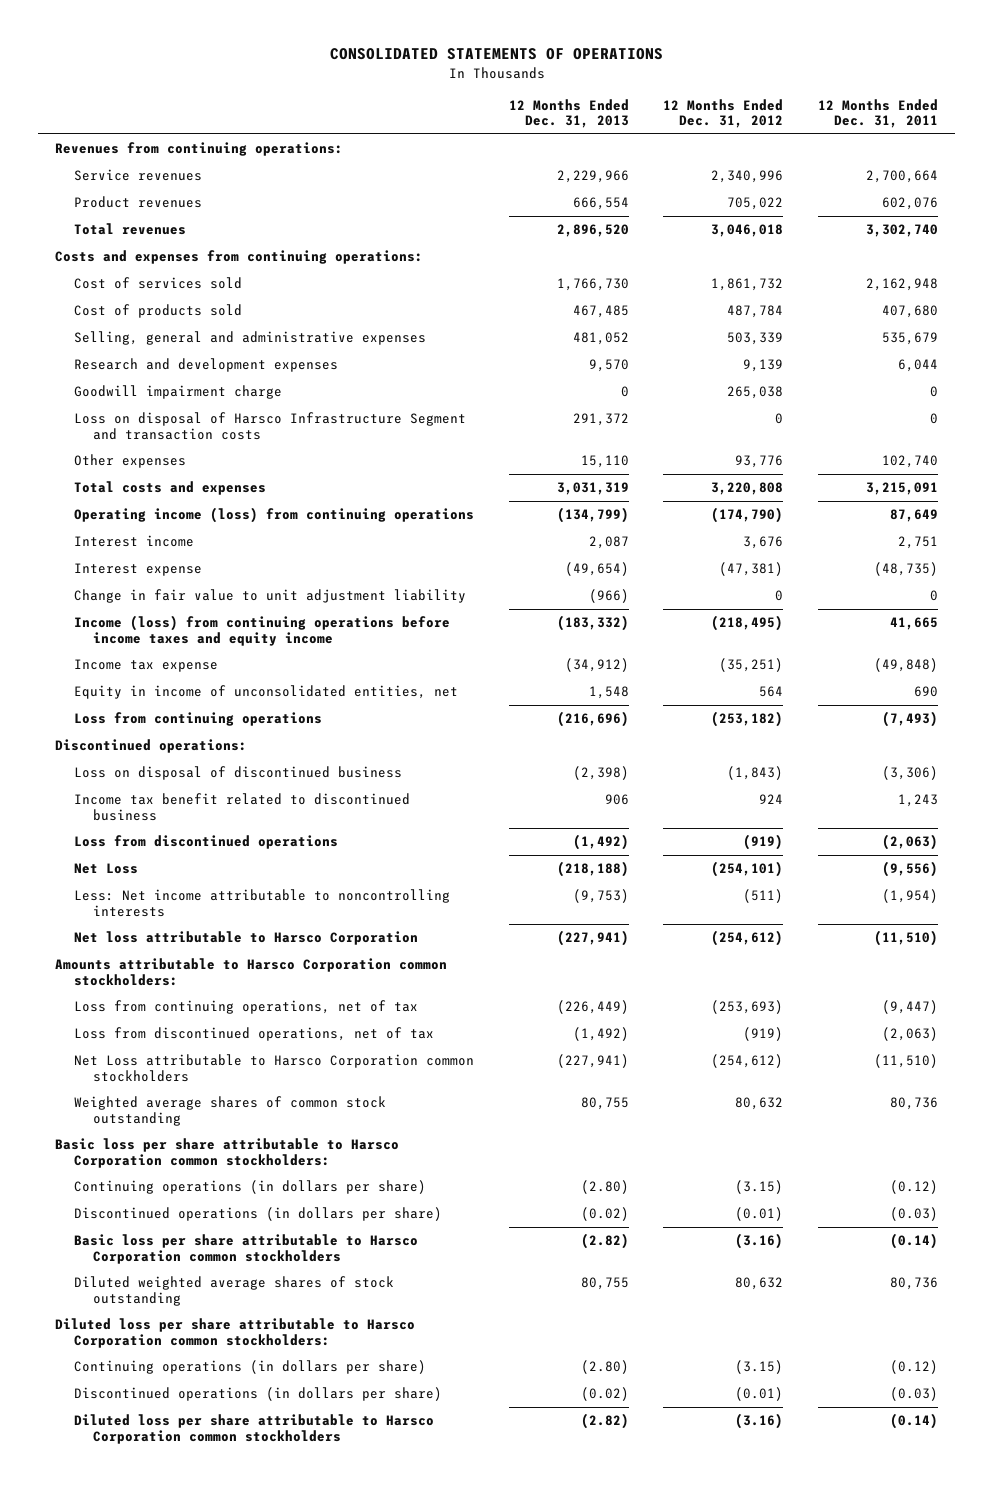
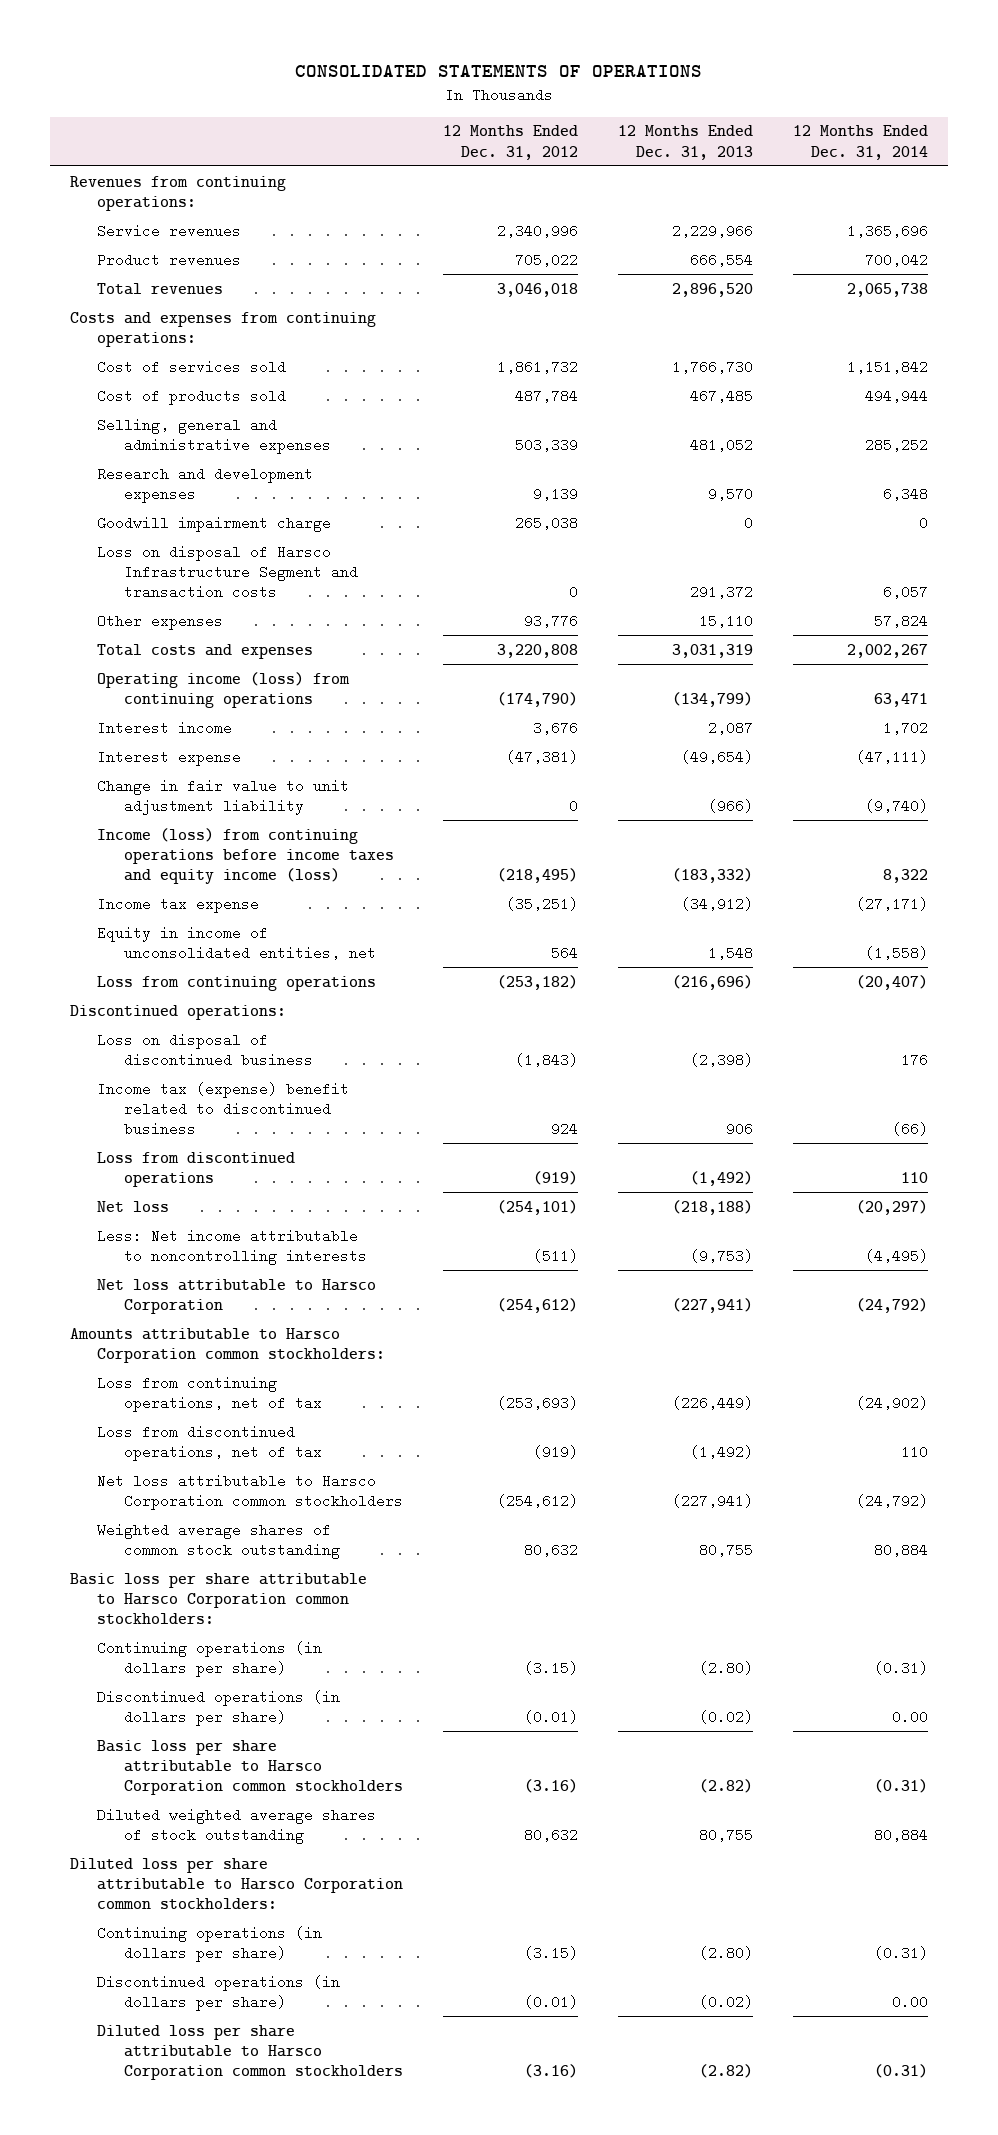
[817,98,938,129] 12 Months Ended Dec. 31, 2011 -> none
none -> [792,125,928,160] 12 Months Ended Dec. 31, 2014
[74,615,451,646] Income (loss) from continuing operations before income taxes and equity income -> [97,827,394,884] Income (loss) from continuing operations before income taxes and equity income (loss)
[74,793,411,821] Income tax benefit related to discontinued business -> [97,1081,350,1136] Income tax (expense) benefit related to discontinued business
[74,863,139,875] Net Loss -> [97,1200,170,1212] Net loss
[74,1054,475,1082] Net Loss attributable to Harsco Corporation common stockholders -> [97,1473,403,1510] Net loss attributable to Harsco Corporation common stockholders

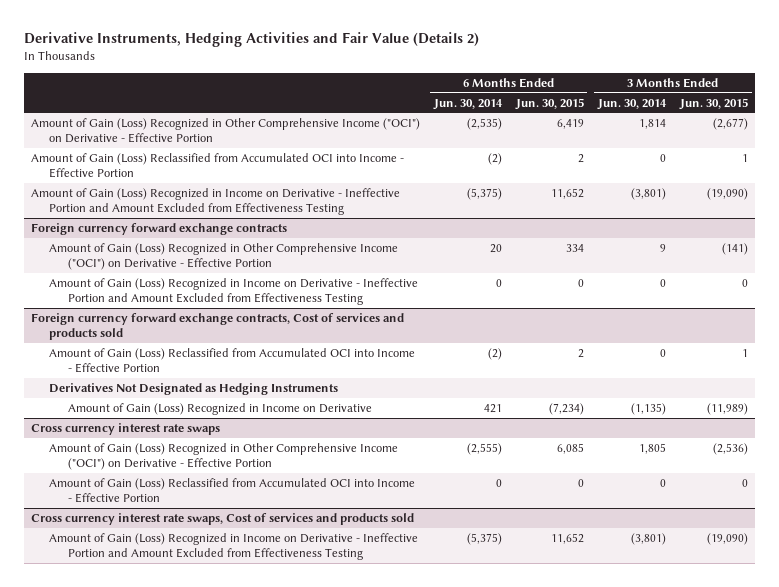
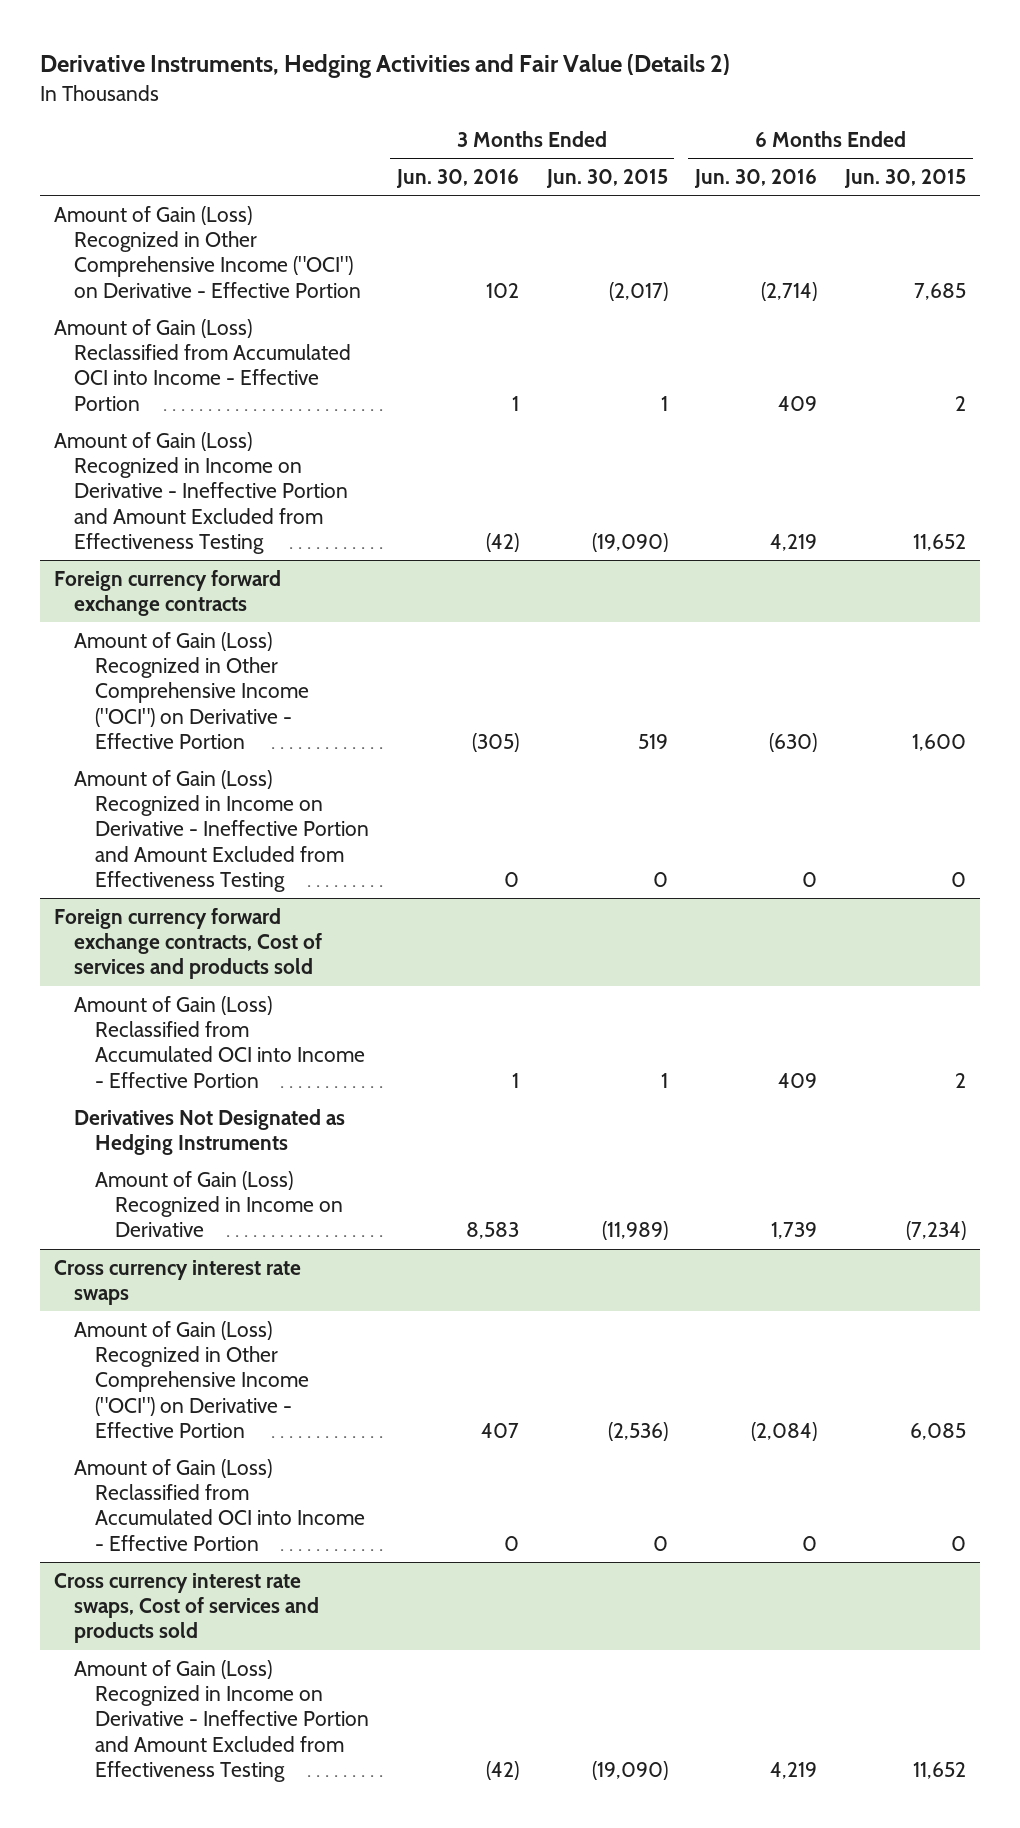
[432,98,503,110] Jun. 30, 2014 -> none
[596,98,667,110] Jun. 30, 2014 -> none
none -> [395,169,519,189] Jun. 30, 2016
none -> [694,169,818,189] Jun. 30, 2016
[556,119,584,130] 6,419 -> [914,282,967,300] 7,685
[713,118,749,131] (2,677) -> [608,281,668,301] (2,017)
[565,244,584,253] 334 -> [912,734,967,752] 1,600
[722,243,749,256] (141) -> [637,734,668,750] 519

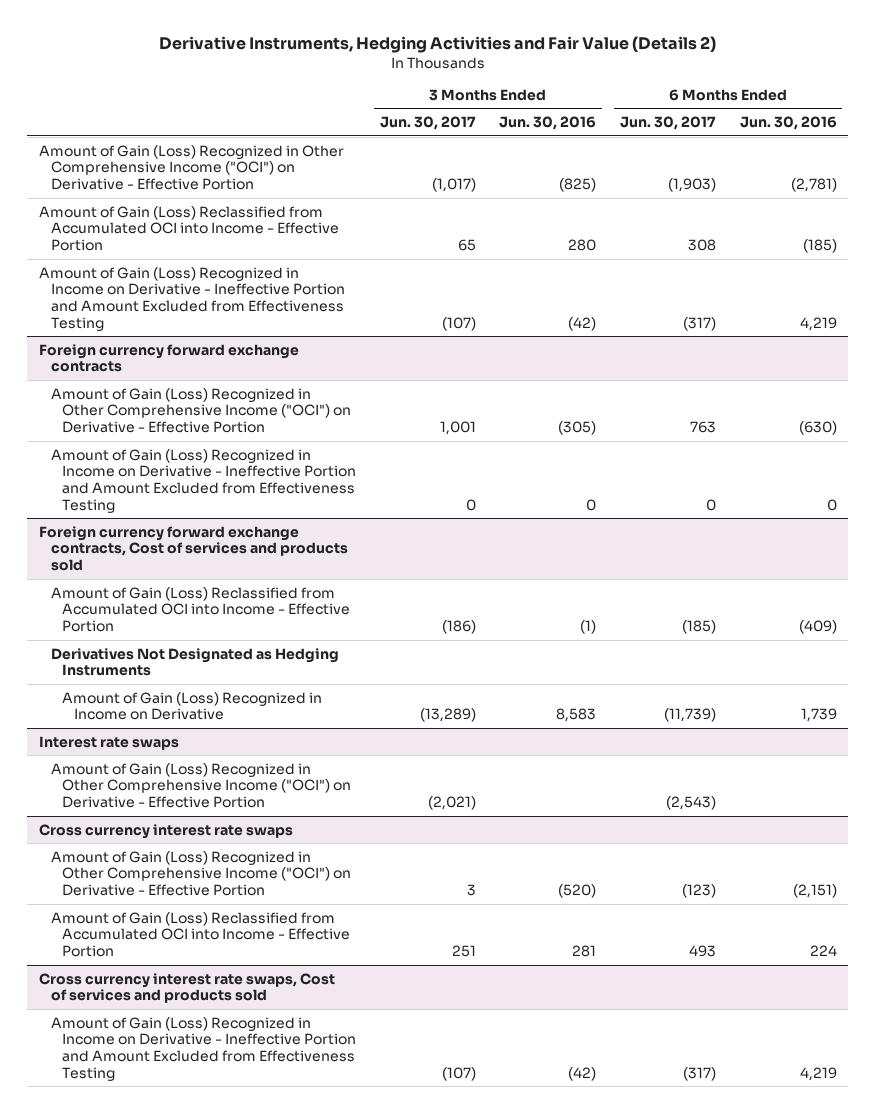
[545,169,668,189] Jun. 30, 2015 -> none
[844,169,967,189] Jun. 30, 2015 -> none
none -> [379,116,476,131] Jun. 30, 2017
none -> [620,116,717,131] Jun. 30, 2017
[485,282,519,298] 102 -> [559,178,597,193] (825)
[761,281,818,301] (2,714) -> [790,178,837,193] (2,781)
[511,395,519,411] 1 -> [568,239,597,252] 280
[778,395,818,411] 409 -> [802,239,837,254] (185)
[511,1072,519,1088] 1 -> [580,620,597,635] (1)
[778,1072,818,1088] 409 -> [798,620,837,635] (409)
none -> [38,735,179,750] Interest rate swaps
none -> [50,762,352,809] Amount of Gain (Loss) Recognized in Other Comprehensive Income ("OCI") on Derivative - Effective Portion
[480,1423,519,1439] 407 -> [558,884,597,899] (520)
[751,1422,818,1442] (2,084) -> [792,884,837,899] (2,151)
[503,1535,519,1551] 0 -> [572,945,597,958] 281
[802,1535,818,1551] 0 -> [809,945,837,957] 224

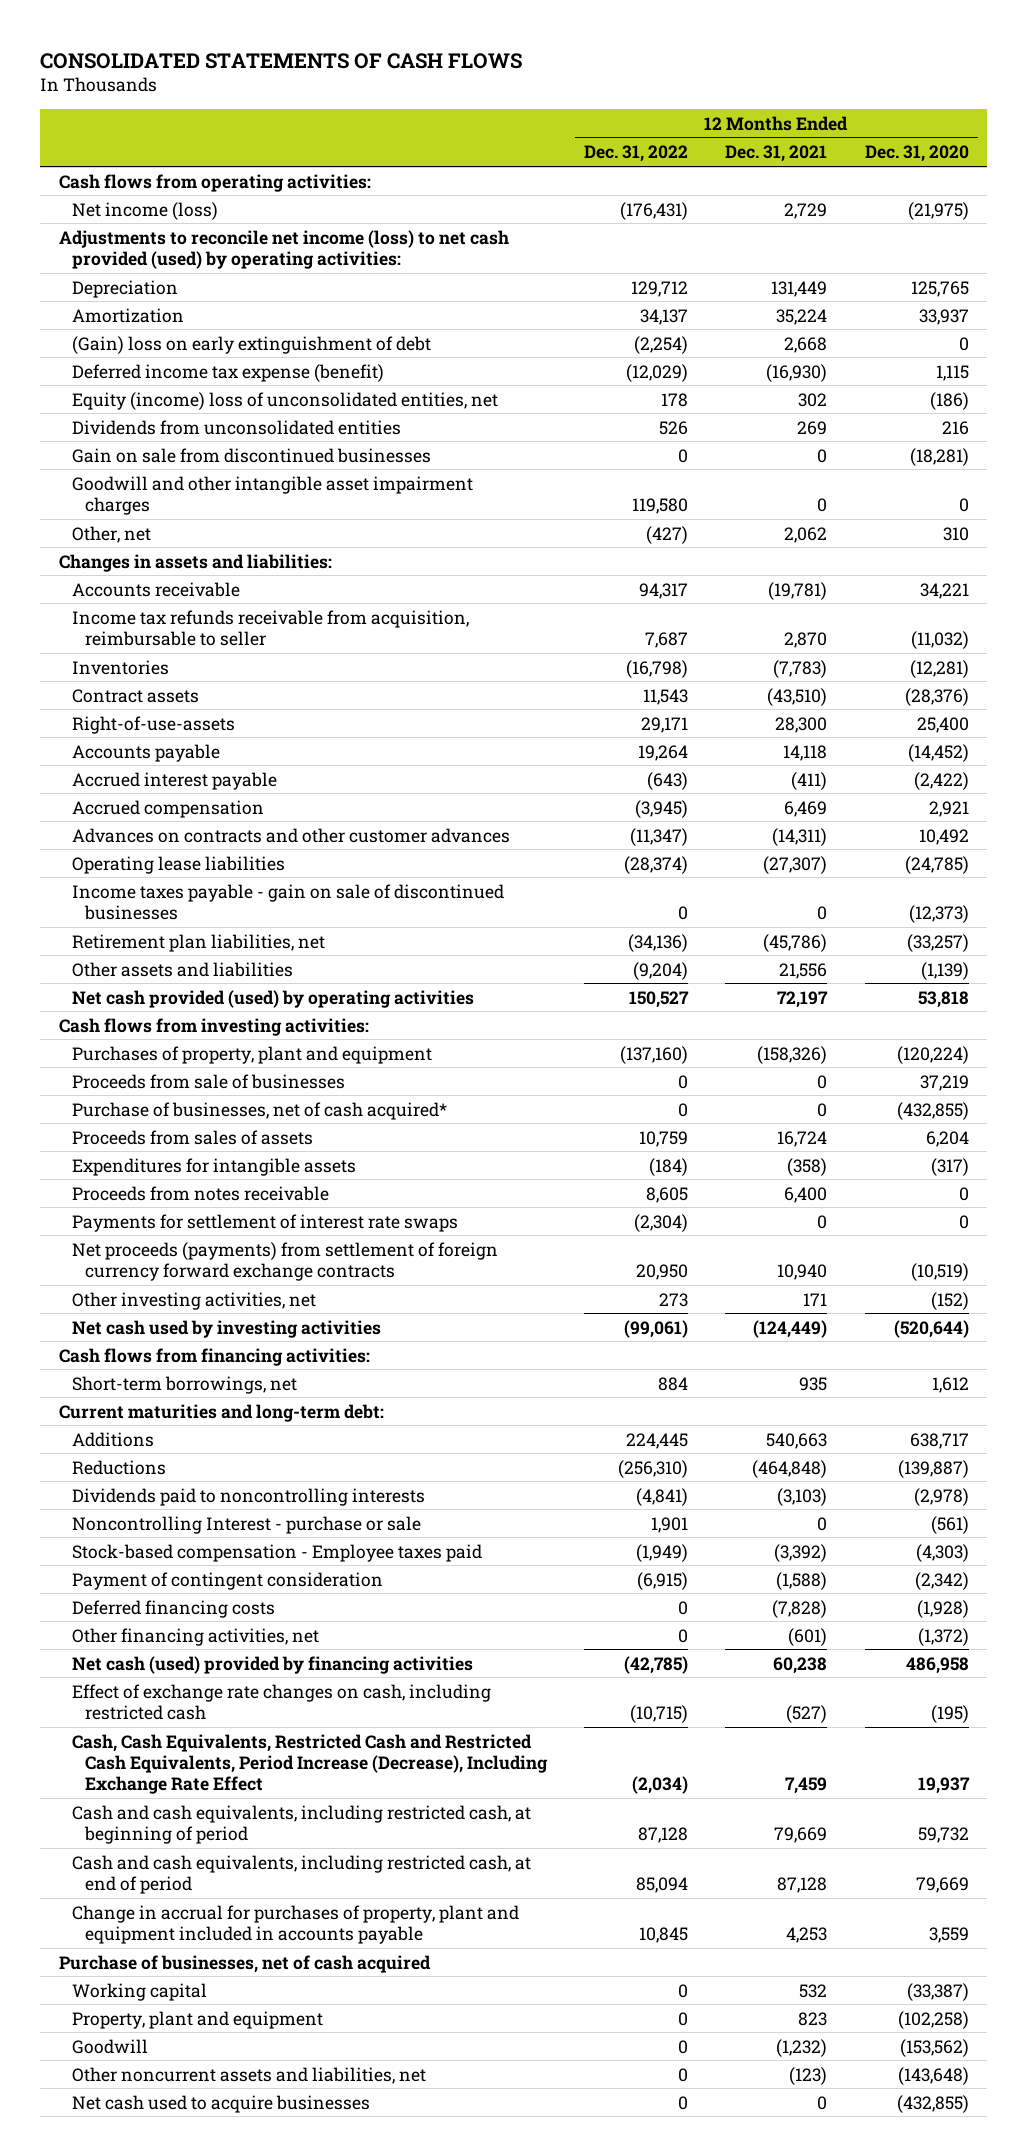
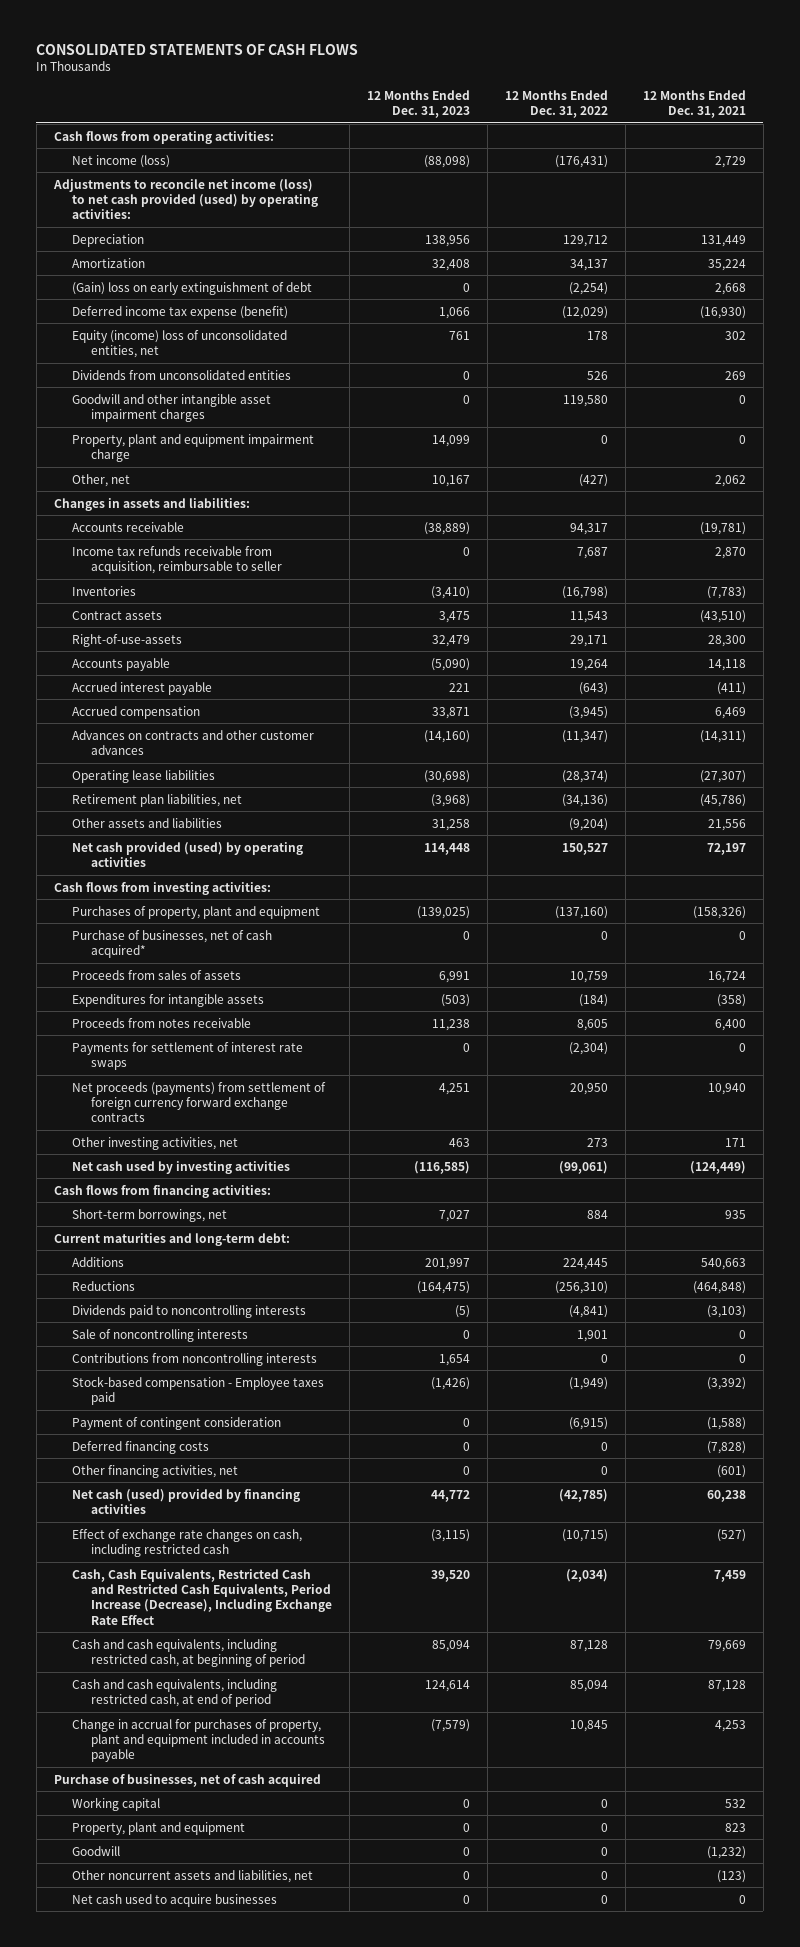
[864,145,969,163] Dec. 31, 2020 -> none
none -> [367,89,471,118] 12 Months Ended Dec. 31, 2023
[71,447,431,463] Gain on sale from discontinued businesses -> none
none -> [72,433,315,462] Property, plant and equipment impairment charge
[71,883,504,920] Income taxes payable - gain on sale of discontinued businesses -> none
[71,1073,345,1089] Proceeds from sale of businesses -> none
[71,1515,421,1534] Noncontrolling Interest - purchase or sale -> [72,1328,249,1342] Sale of noncontrolling interests
none -> [72,1352,318,1366] Contributions from noncontrolling interests

